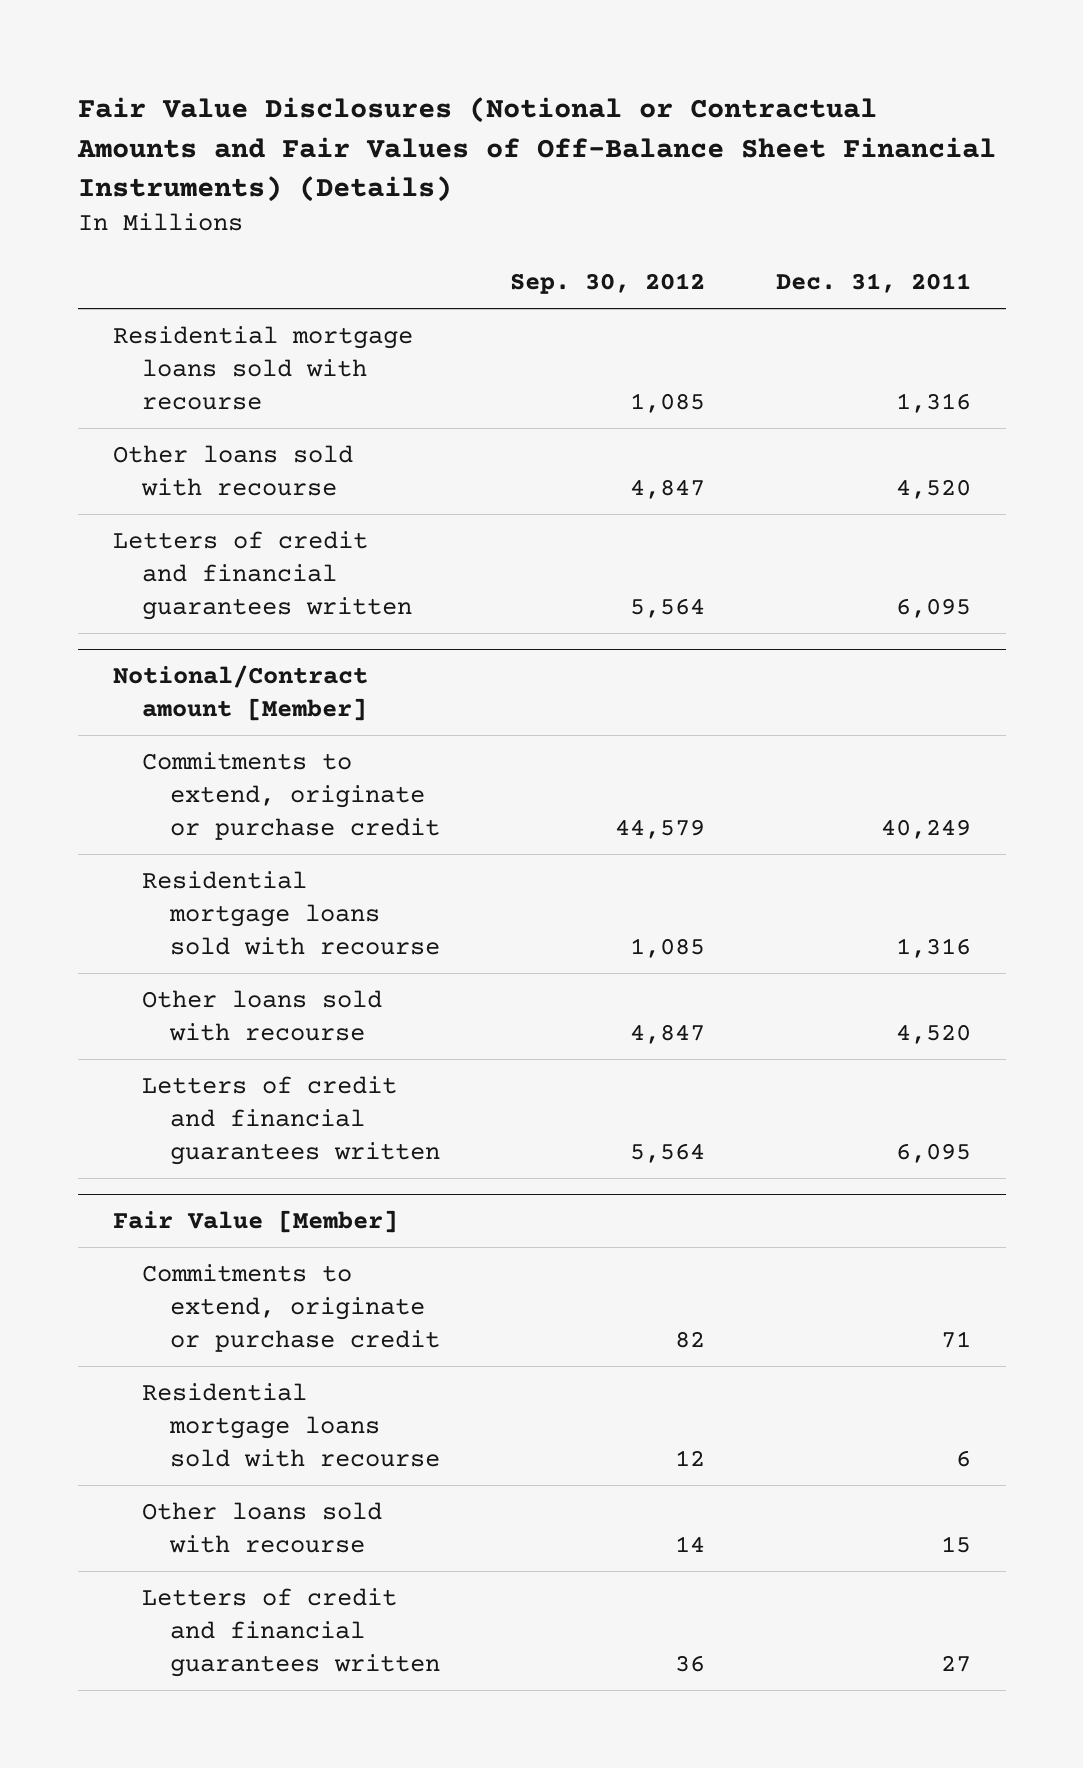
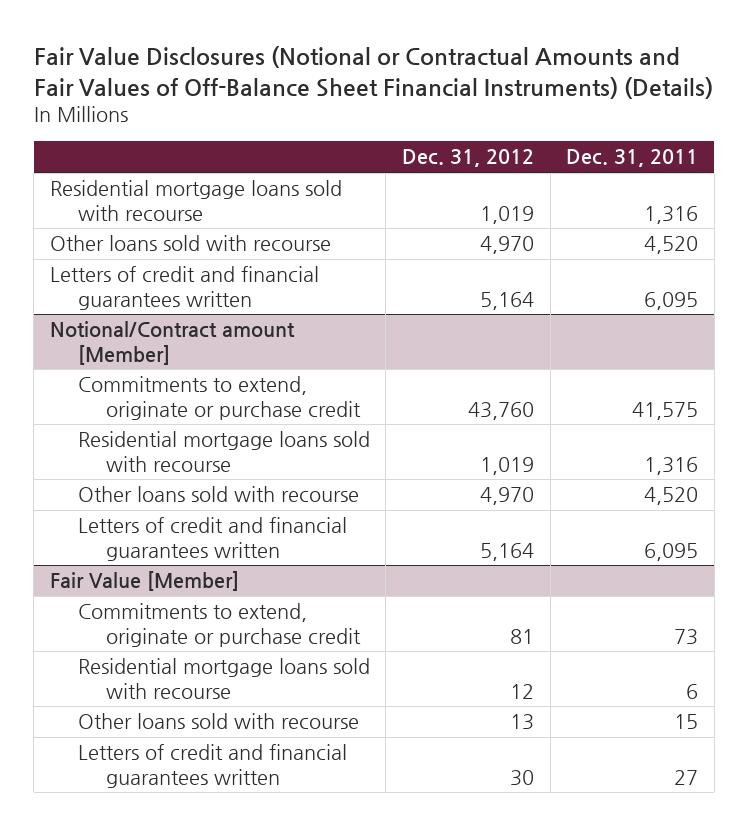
[510,273,706,295] Sep. 30, 2012 -> none
none -> [402,149,535,168] Dec. 31, 2012
[880,818,971,839] 40,249 -> [632,401,699,420] 41,575
[940,1330,971,1348] 71 -> [674,628,699,645] 73

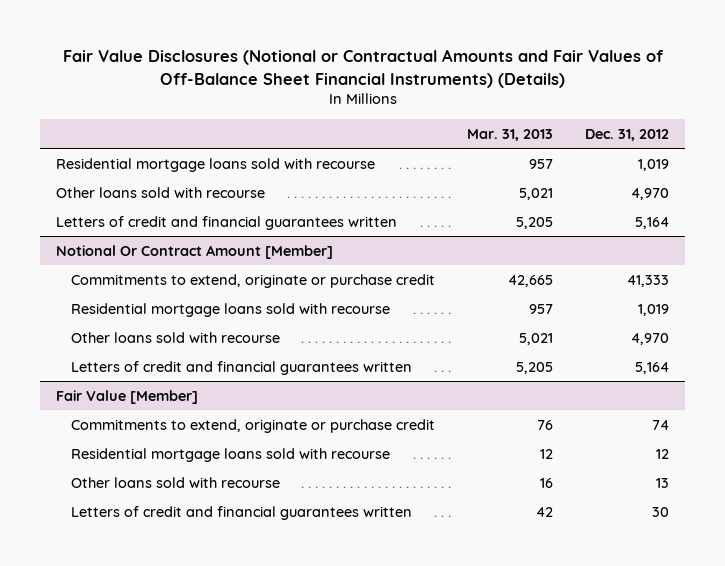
[566,149,699,168] Dec. 31, 2011 -> none
none -> [467,128,554,141] Mar. 31, 2013
[49,321,295,365] Notional/Contract amount [Member] -> [55,244,333,259] Notional Or Contract Amount [Member]
[468,401,535,420] 43,760 -> [627,274,670,287] 41,333
[510,628,535,644] 81 -> [652,419,670,430] 74

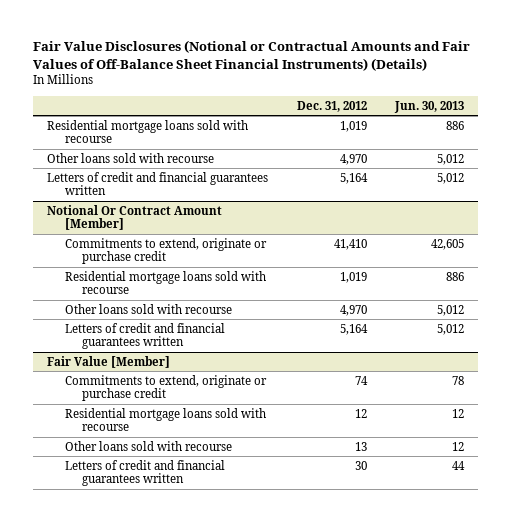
[467,128,554,141] Mar. 31, 2013 -> none
none -> [393,100,464,113] Jun. 30, 2013
[627,274,670,287] 41,333 -> [333,238,367,250] 41,410

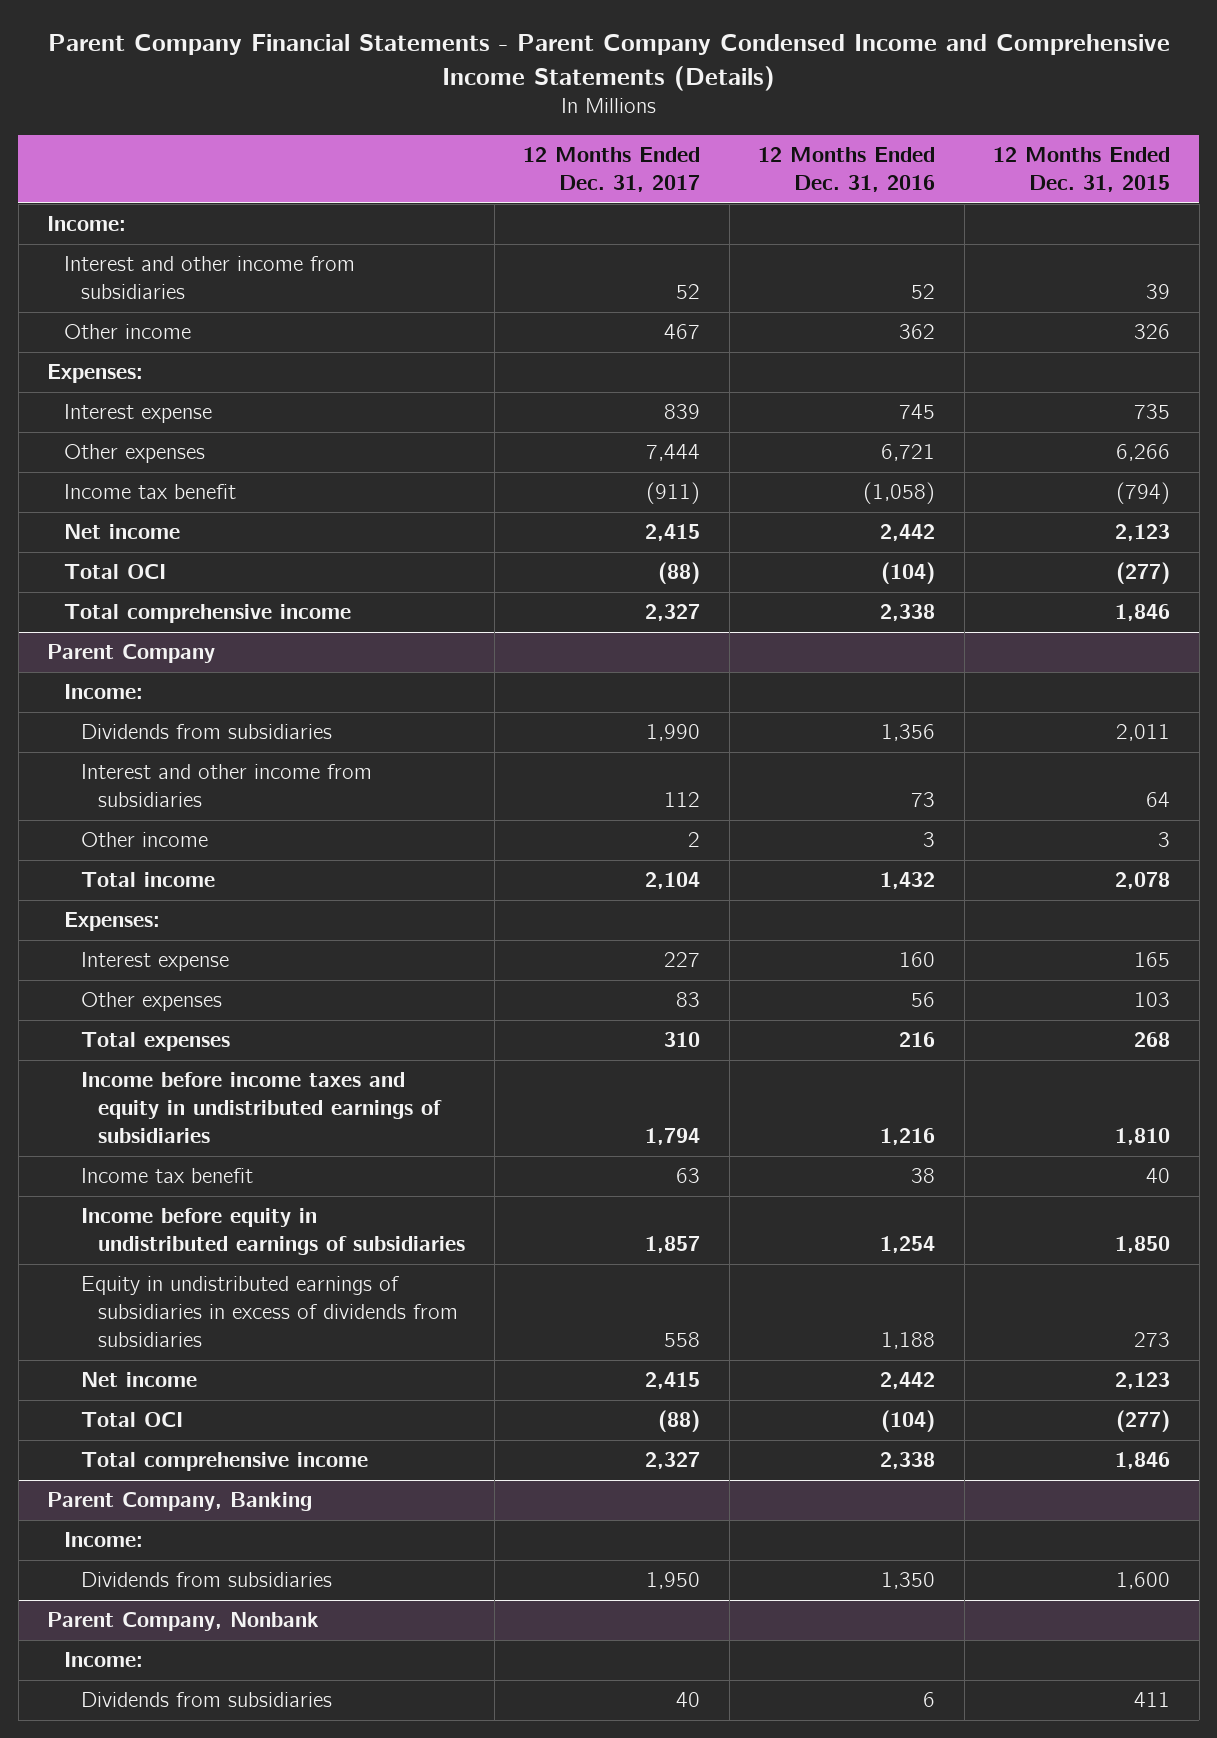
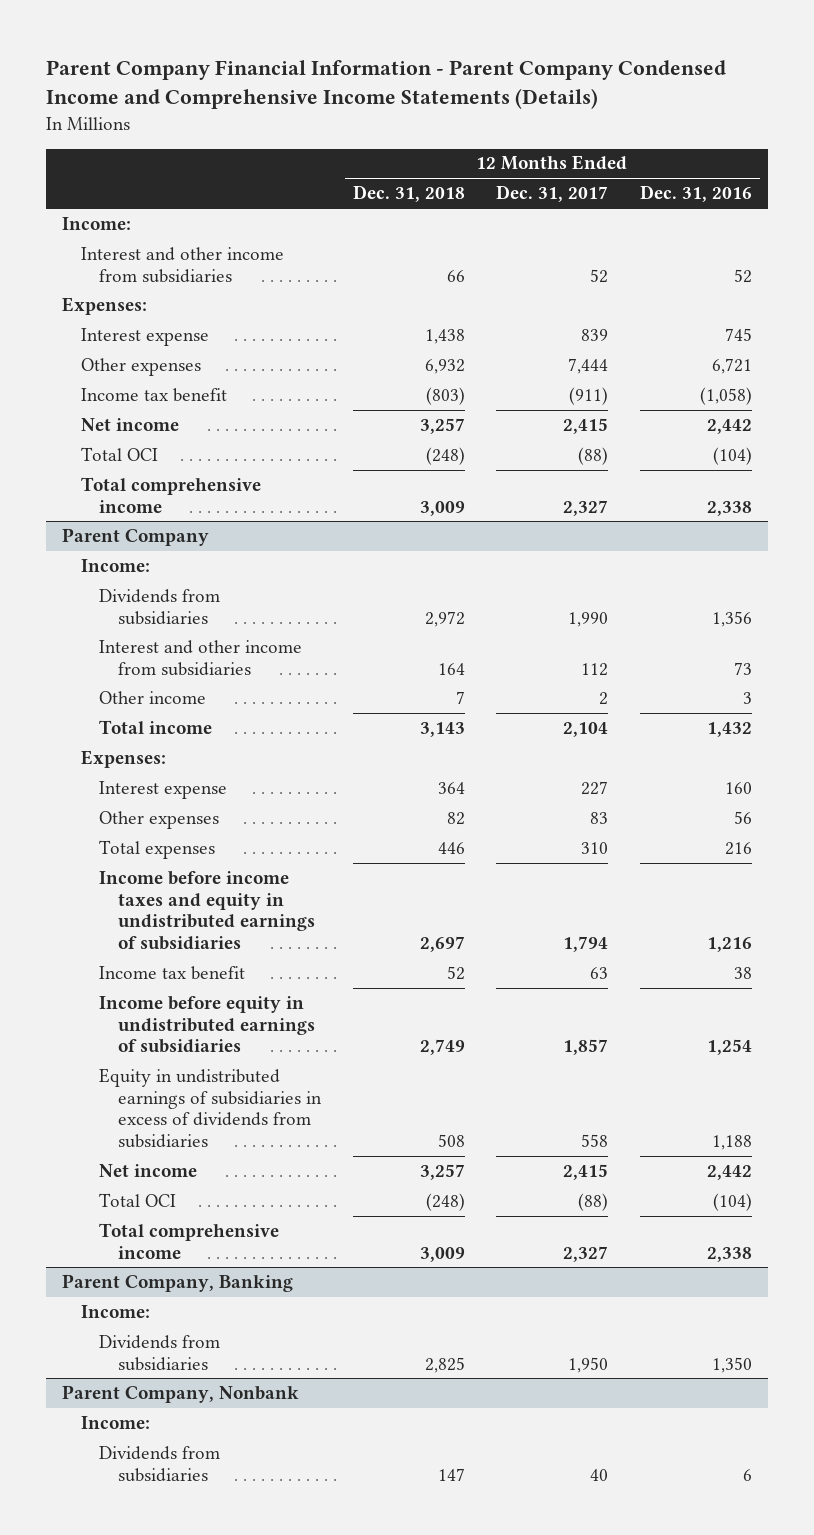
[47,34,1170,91] Parent Company Financial Statements - Parent Company Condensed Income and Comprehensive Income Statements (Details) -> [46,60,727,110] Parent Company Financial Information - Parent Company Condensed Income and Comprehensive Income Statements (Details)
[993,147,1171,193] 12 Months Ended Dec. 31, 2015 -> none
none -> [352,185,465,203] Dec. 31, 2018
[64,324,192,340] Other income -> none

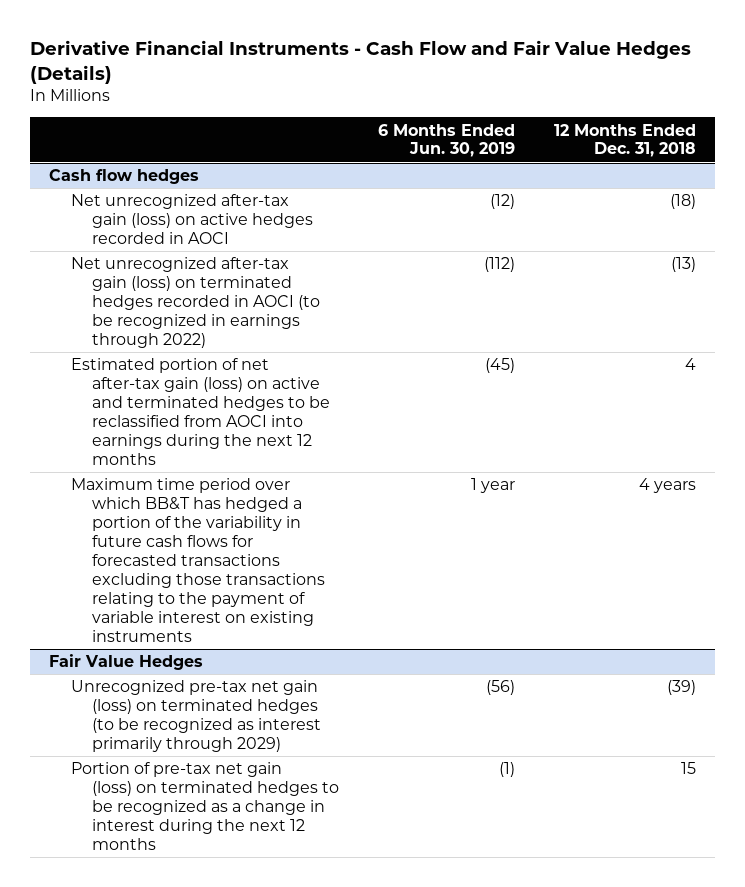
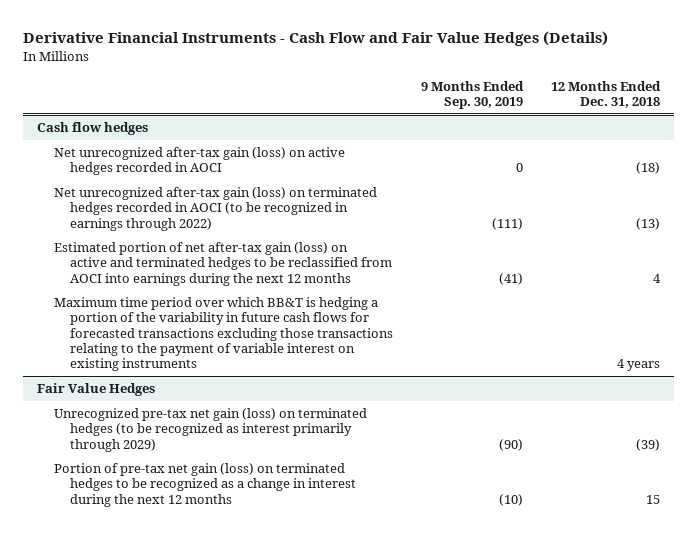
[377,123,515,158] 6 Months Ended Jun. 30, 2019 -> none
none -> [420,80,524,109] 9 Months Ended Sep. 30, 2019
[70,478,326,642] Maximum time period over which BB&T has hedged a portion of the variability in future cash flows for forecasted transactions excluding those transactions relating to the payment of variable interest on existing instruments -> [53,297,393,372] Maximum time period over which BB&T is hedging a portion of the variability in future cash flows for forecasted transactions excluding those transactions relating to the payment of variable interest on existing instruments

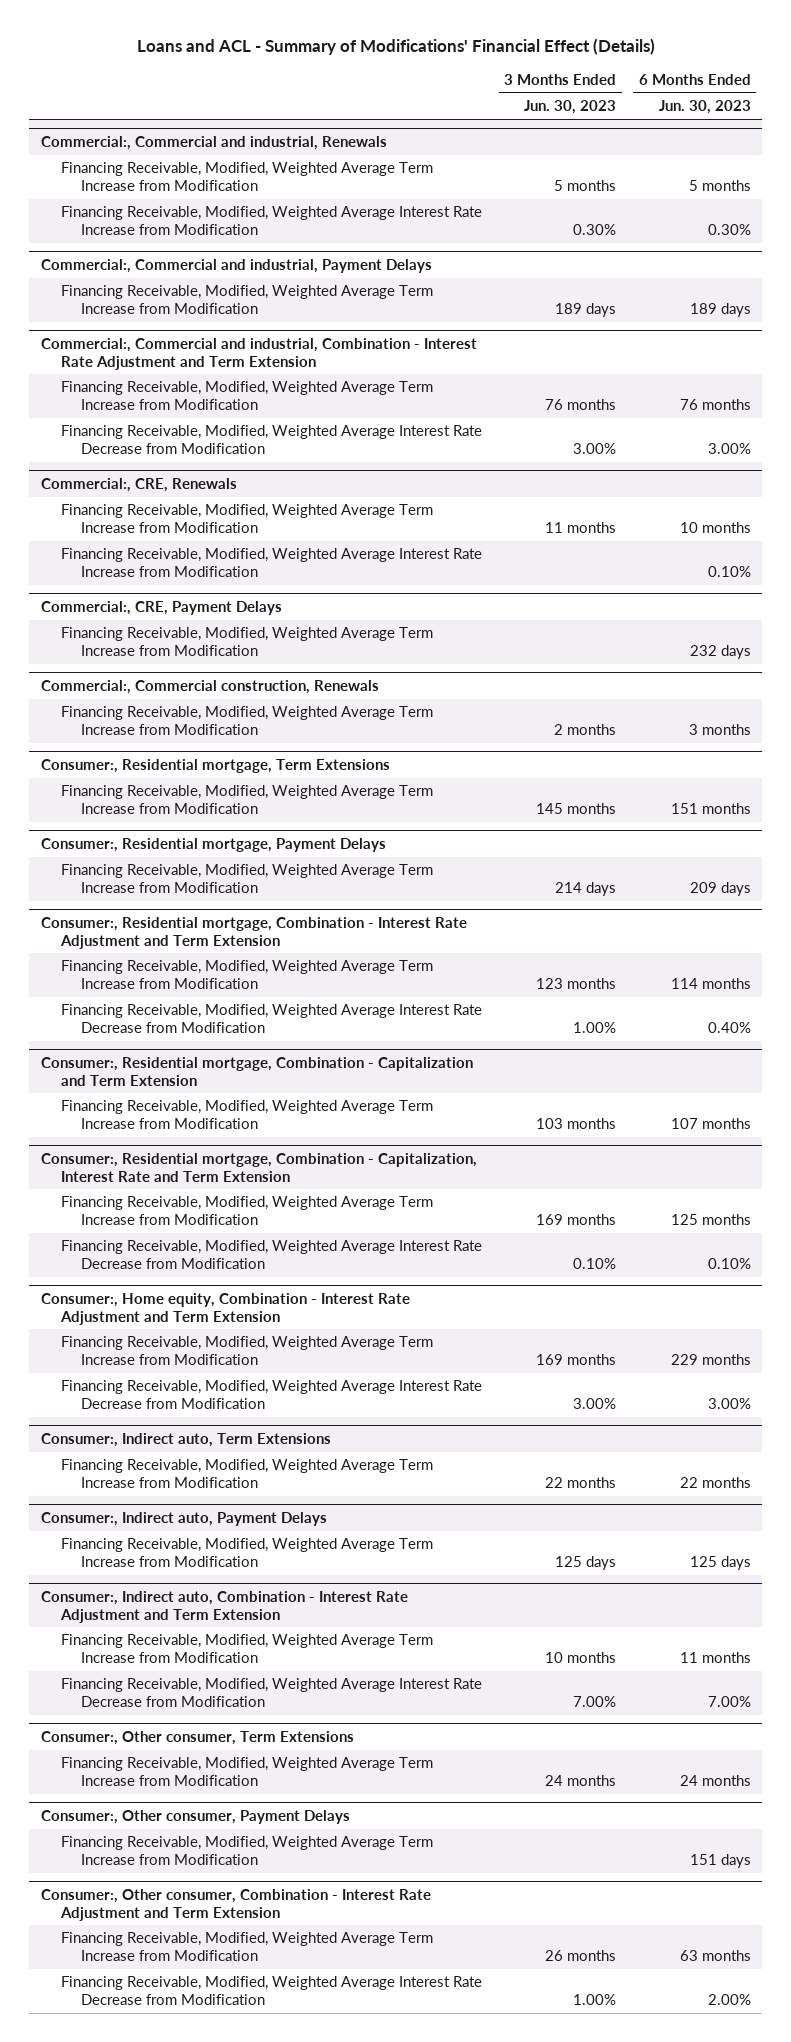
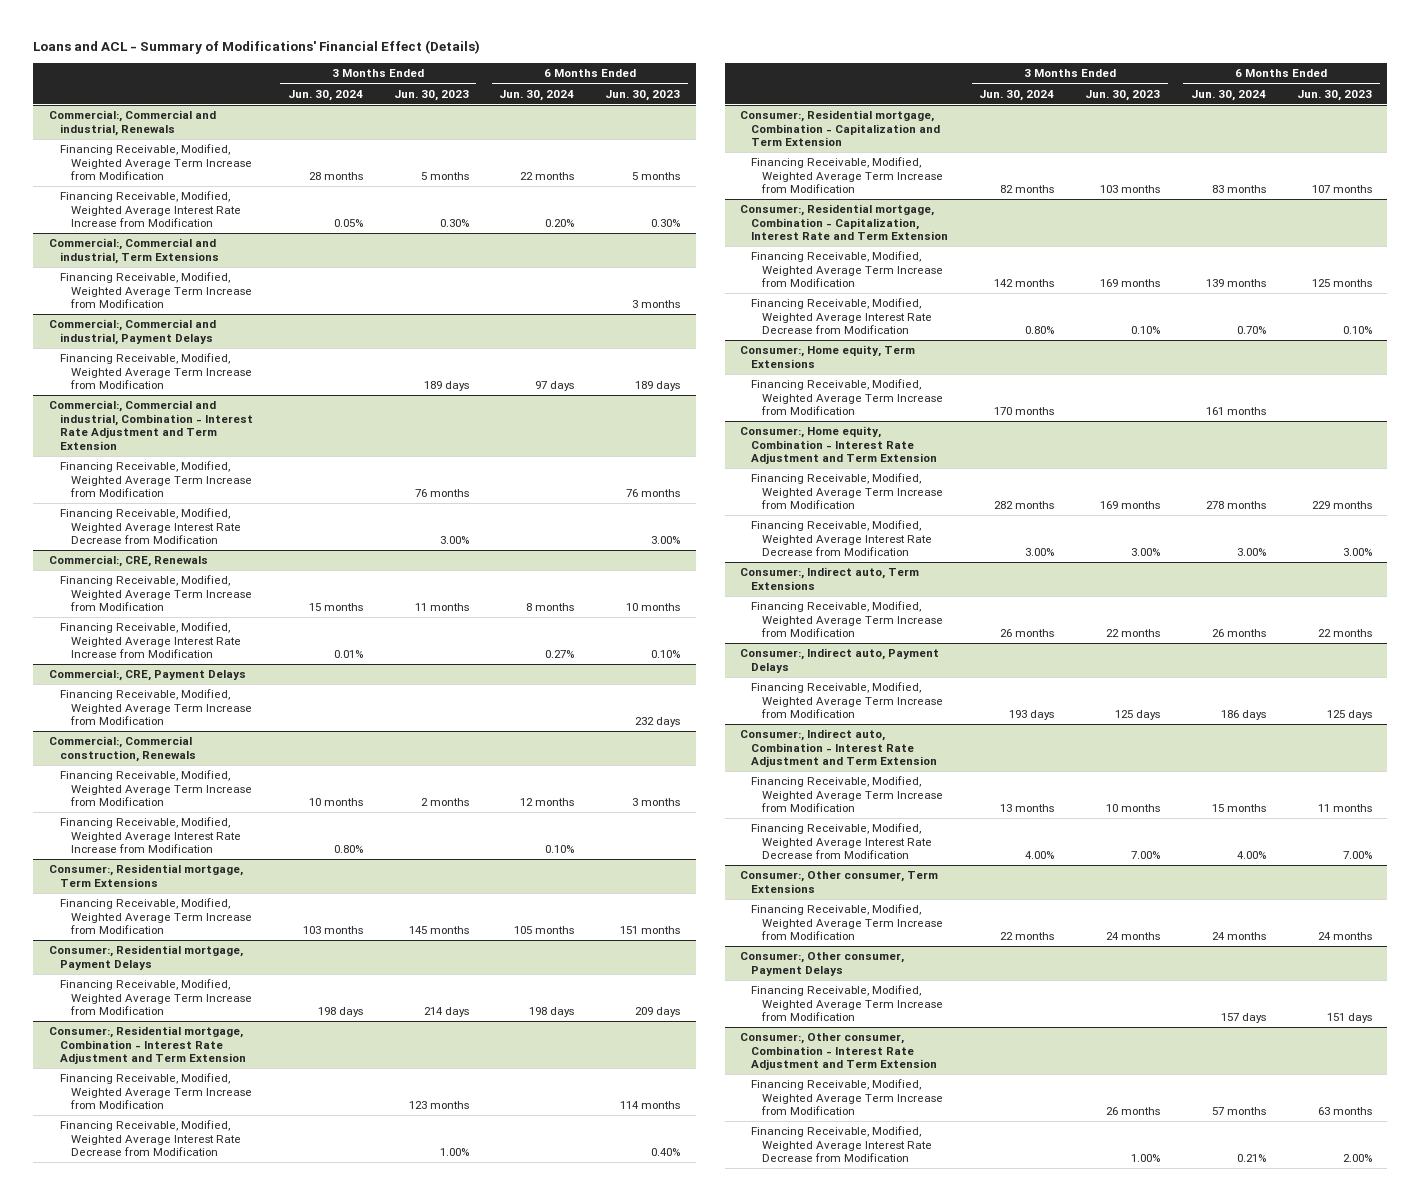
none -> [287,89,363,101] Jun. 30, 2024
none -> [499,89,575,101] Jun. 30, 2024
none -> [48,238,219,264] Commercial:, Commercial and industrial, Term Extensions
none -> [59,272,252,309] Financing Receivable, Modified, Weighted Average Term Increase from Modification
none -> [59,817,241,854] Financing Receivable, Modified, Weighted Average Interest Rate Increase from Modification
none -> [740,345,916,368] Consumer:, Home equity, Term Extensions
none -> [751,379,944,416] Financing Receivable, Modified, Weighted Average Term Increase from Modification

